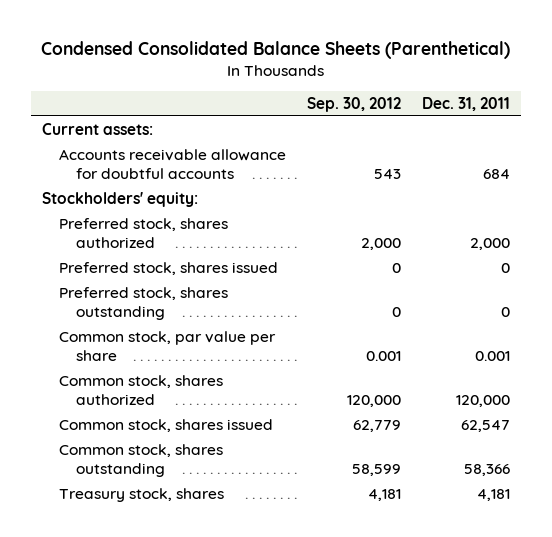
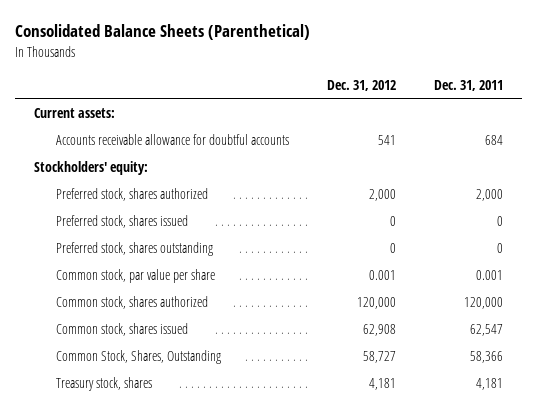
[41,41,511,60] Condensed Consolidated Balance Sheets (Parenthetical) -> [15,24,311,41] Consolidated Balance Sheets (Parenthetical)
[307,96,402,112] Sep. 30, 2012 -> none
none -> [327,79,397,91] Dec. 31, 2012
[59,443,224,478] Common stock, shares outstanding -> [56,349,222,364] Common Stock, Shares, Outstanding

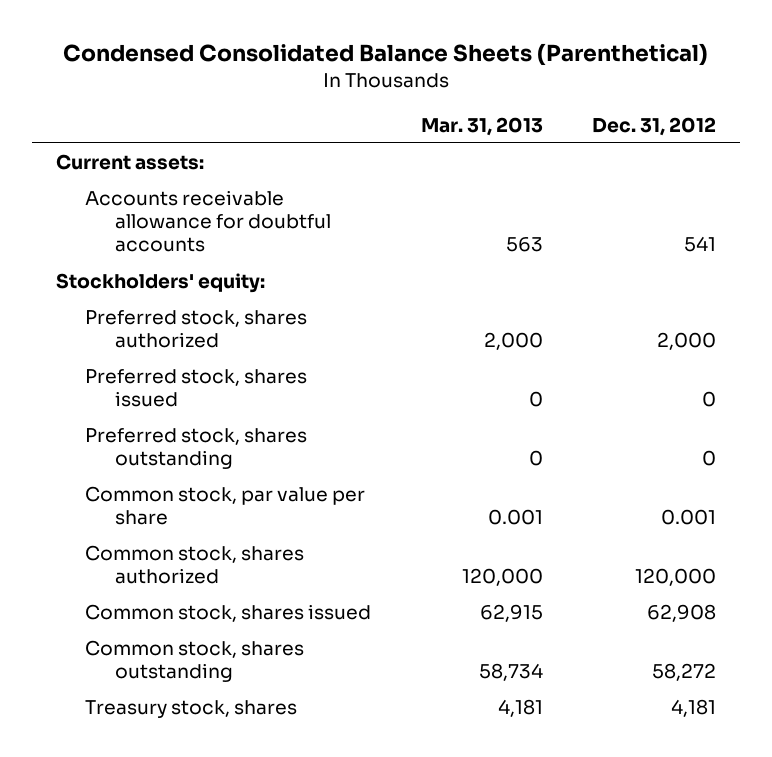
[15,24,311,41] Consolidated Balance Sheets (Parenthetical) -> [62,43,708,67] Condensed Consolidated Balance Sheets (Parenthetical)
[434,79,504,91] Dec. 31, 2011 -> none
none -> [420,116,543,136] Mar. 31, 2013
[56,349,222,364] Common Stock, Shares, Outstanding -> [85,640,305,683] Common stock, shares outstanding
[363,350,397,363] 58,727 -> [651,663,716,682] 58,272

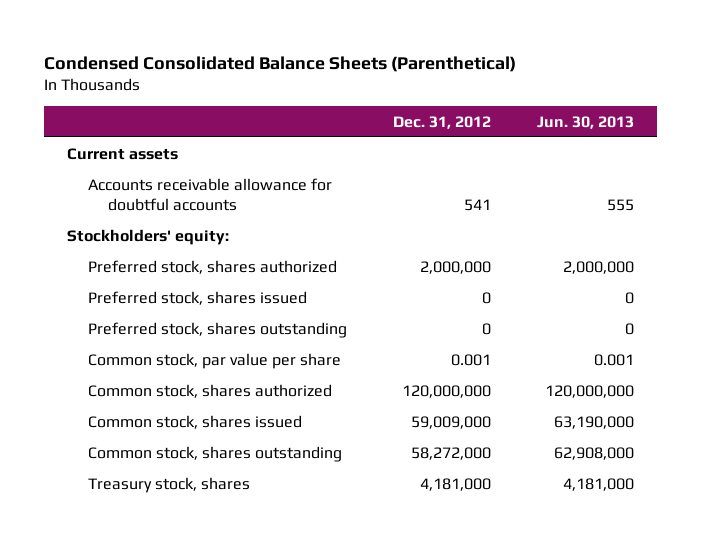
[420,116,543,136] Mar. 31, 2013 -> none
none -> [536,115,634,129] Jun. 30, 2013
[56,154,205,171] Current assets: -> [67,147,179,160] Current assets
[656,332,716,351] 2,000 -> [419,260,491,274] 2,000,000
[634,568,716,587] 120,000 -> [401,384,491,398] 120,000,000
[646,604,716,623] 62,908 -> [410,415,491,429] 59,009,000
[651,663,716,682] 58,272 -> [410,446,491,460] 58,272,000
[670,699,716,718] 4,181 -> [419,477,491,491] 4,181,000

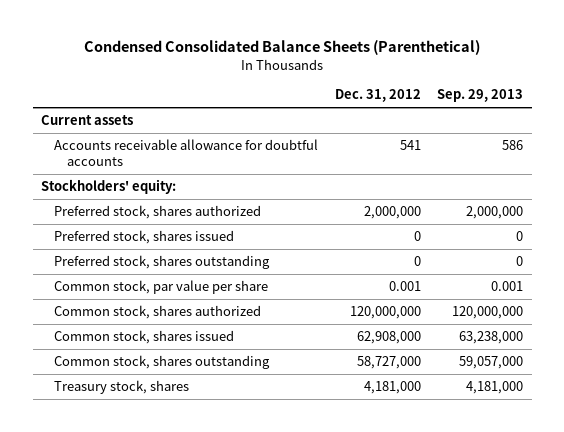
[536,115,634,129] Jun. 30, 2013 -> none
none -> [437,89,524,103] Sep. 29, 2013
[410,415,491,429] 59,009,000 -> [356,330,421,344] 62,908,000
[410,446,491,460] 58,272,000 -> [356,355,421,369] 58,727,000

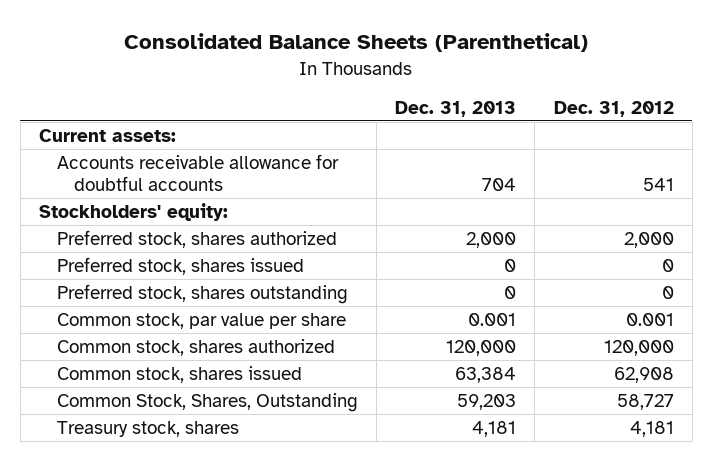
[84,40,481,56] Condensed Consolidated Balance Sheets (Parenthetical) -> [124,33,589,53] Consolidated Balance Sheets (Parenthetical)
[437,89,524,103] Sep. 29, 2013 -> none
none -> [395,100,517,117] Dec. 31, 2013
[41,114,134,125] Current assets -> [39,128,177,142] Current assets:
[363,205,421,219] 2,000,000 -> [623,231,674,248] 2,000
[349,305,421,319] 120,000,000 -> [603,339,674,356] 120,000
[356,330,421,344] 62,908,000 -> [613,366,674,383] 62,908
[54,354,271,369] Common stock, shares outstanding -> [56,392,358,412] Common Stock, Shares, Outstanding
[356,355,421,369] 58,727,000 -> [616,393,674,410] 58,727
[363,380,421,394] 4,181,000 -> [629,420,674,437] 4,181

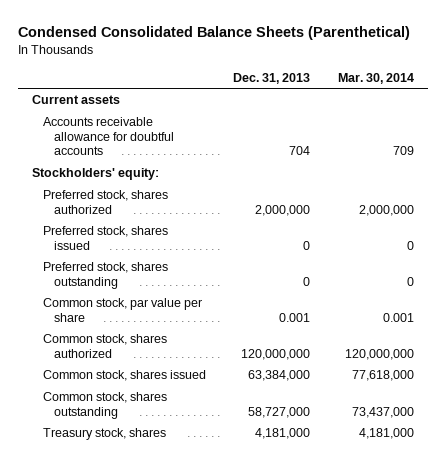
[124,33,589,53] Consolidated Balance Sheets (Parenthetical) -> [17,26,410,41] Condensed Consolidated Balance Sheets (Parenthetical)
[553,100,674,117] Dec. 31, 2012 -> none
none -> [337,72,414,84] Mar. 30, 2014
[39,128,177,142] Current assets: -> [31,95,120,105] Current assets
[466,231,517,248] 2,000 -> [255,204,311,216] 2,000,000
[446,339,517,356] 120,000 -> [241,348,311,360] 120,000,000
[455,366,517,383] 63,384 -> [248,370,311,382] 63,384,000
[56,392,358,412] Common Stock, Shares, Outstanding -> [42,392,167,419] Common stock, shares outstanding
[457,393,517,410] 59,203 -> [248,406,311,418] 58,727,000
[472,420,517,437] 4,181 -> [255,428,311,440] 4,181,000

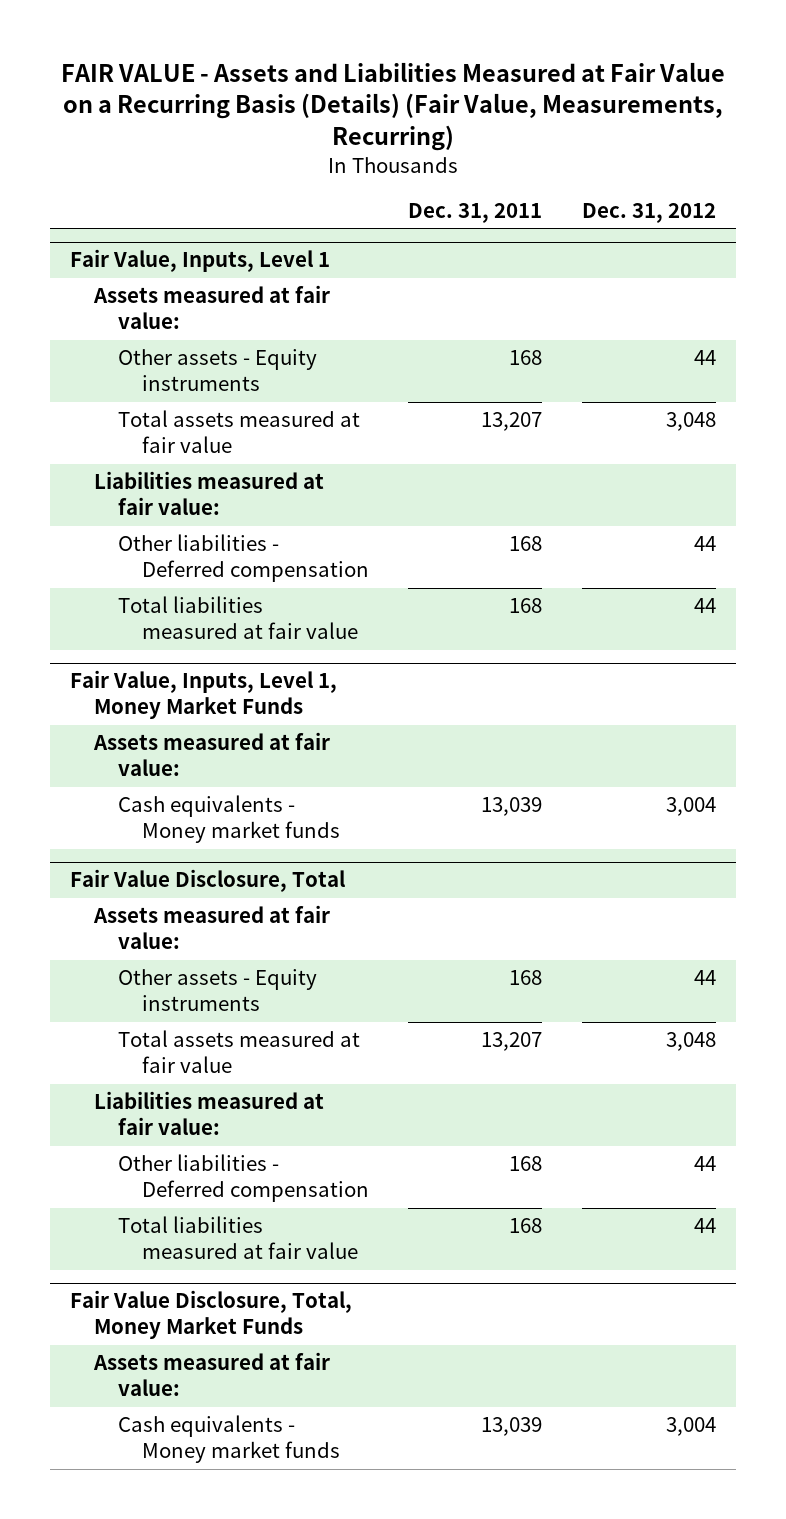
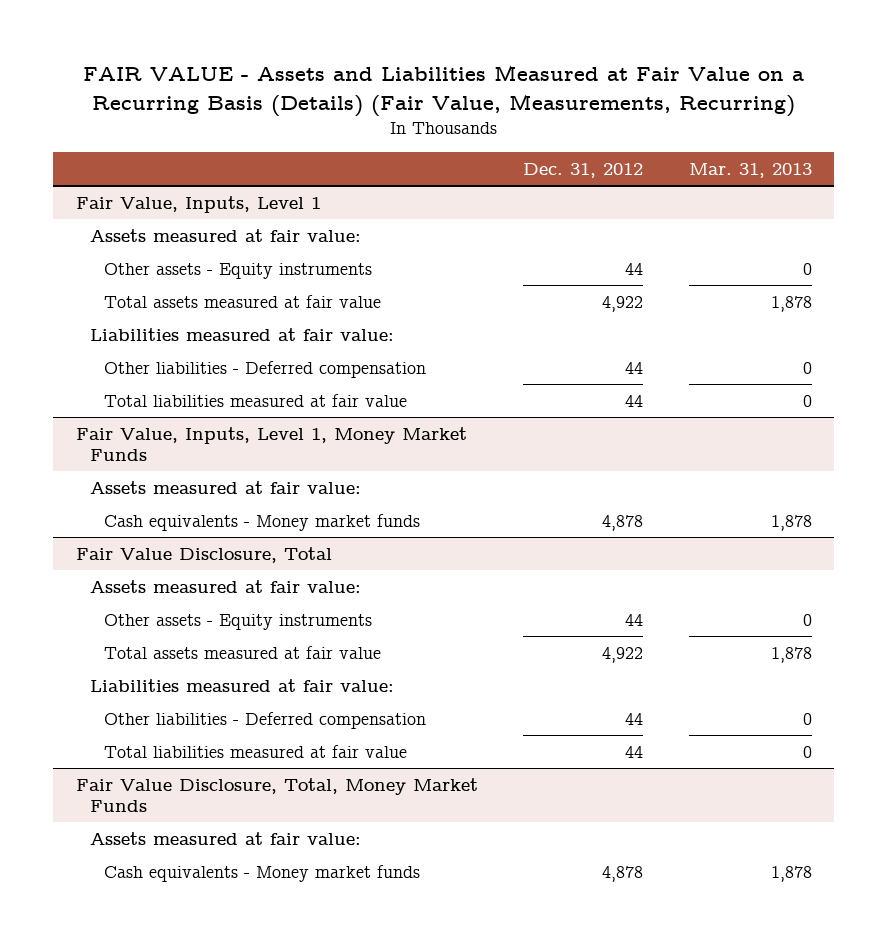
[408,203,543,224] Dec. 31, 2011 -> none
none -> [688,162,812,178] Mar. 31, 2013
[665,412,716,432] 3,048 -> [602,295,644,312] 4,922
[665,797,716,817] 3,004 -> [602,514,644,531] 4,878
[665,1032,716,1052] 3,048 -> [602,646,644,663] 4,922
[665,1417,716,1437] 3,004 -> [602,865,644,882] 4,878

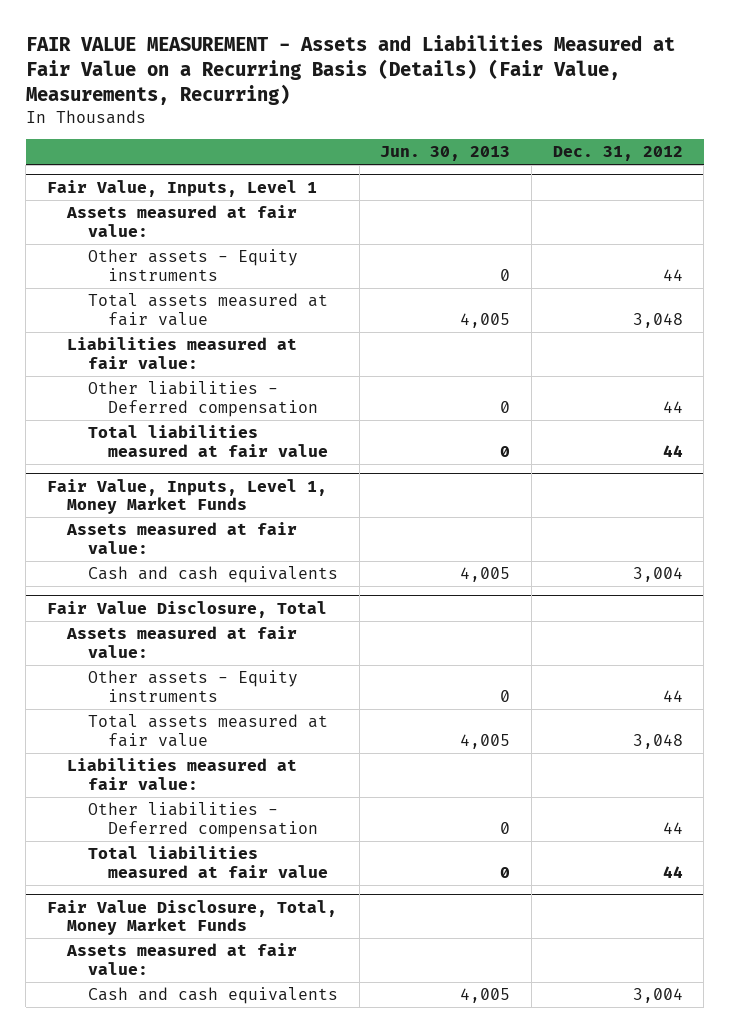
[82,65,804,117] FAIR VALUE - Assets and Liabilities Measured at Fair Value on a Recurring Basis (Details) (Fair Value, Measurements, Recurring) -> [25,34,675,105] FAIR VALUE MEASUREMENT - Assets and Liabilities Measured at Fair Value on a Recurring Basis (Details) (Fair Value, Measurements, Recurring)
[688,162,812,178] Mar. 31, 2013 -> none
none -> [380,146,511,162] Jun. 30, 2013
[602,295,644,312] 4,922 -> [632,312,683,328] 3,048
[104,513,421,531] Cash equivalents - Money market funds -> [87,566,338,584] Cash and cash equivalents
[602,514,644,531] 4,878 -> [632,567,683,583] 3,004
[602,646,644,663] 4,922 -> [632,733,683,749] 3,048
[104,864,421,882] Cash equivalents - Money market funds -> [87,987,338,1005] Cash and cash equivalents
[602,865,644,882] 4,878 -> [632,988,683,1004] 3,004

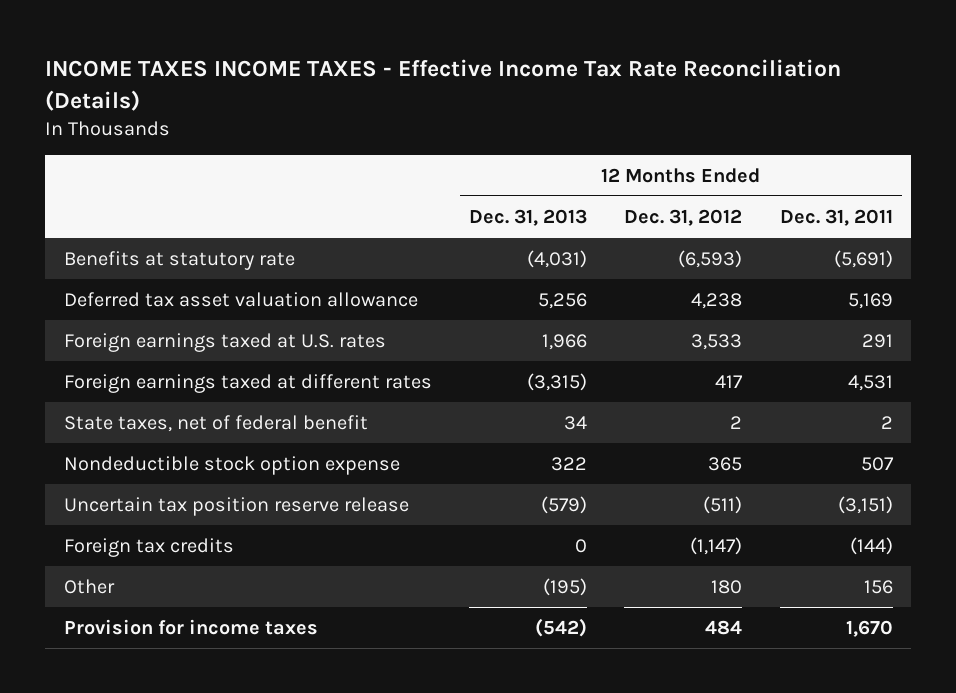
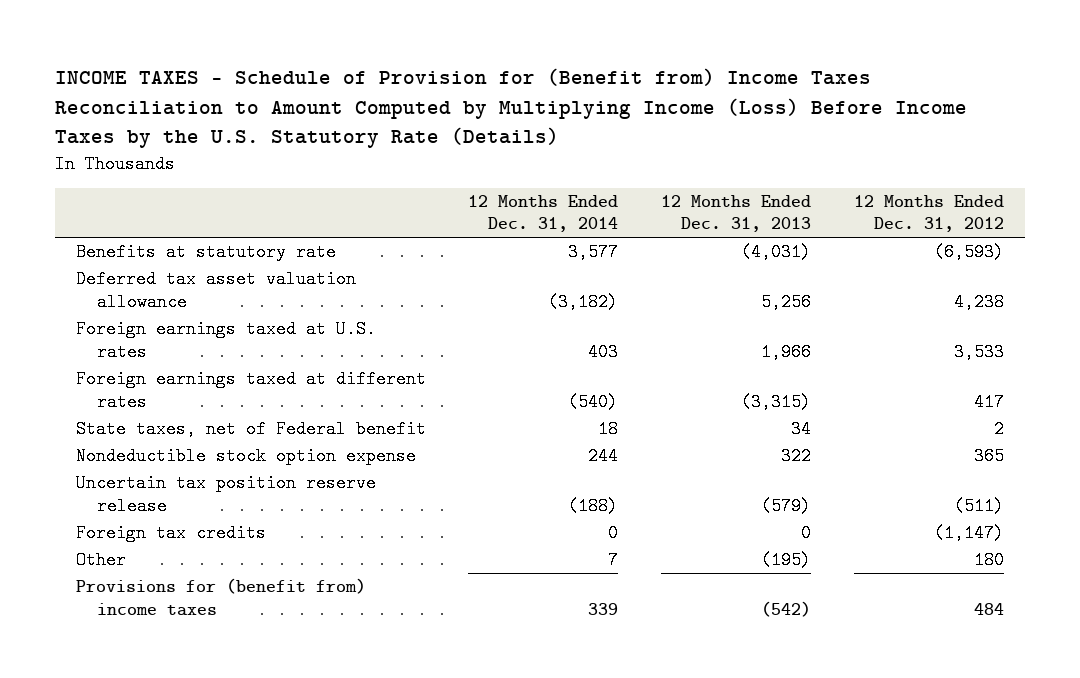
[45,59,842,111] INCOME TAXES INCOME TAXES - Effective Income Tax Rate Reconciliation (Details) -> [54,68,967,148] INCOME TAXES - Schedule of Provision for (Benefit from) Income Taxes Reconciliation to Amount Computed by Multiplying Income (Loss) Before Income Taxes by the U.S. Statutory Rate (Details)
[779,208,893,226] Dec. 31, 2011 -> none
none -> [468,194,619,233] 12 Months Ended Dec. 31, 2014
[63,414,368,432] State taxes, net of federal benefit -> [75,420,426,439] State taxes, net of Federal benefit
[63,618,318,635] Provision for income taxes -> [75,578,366,616] Provisions for (benefit from) income taxes

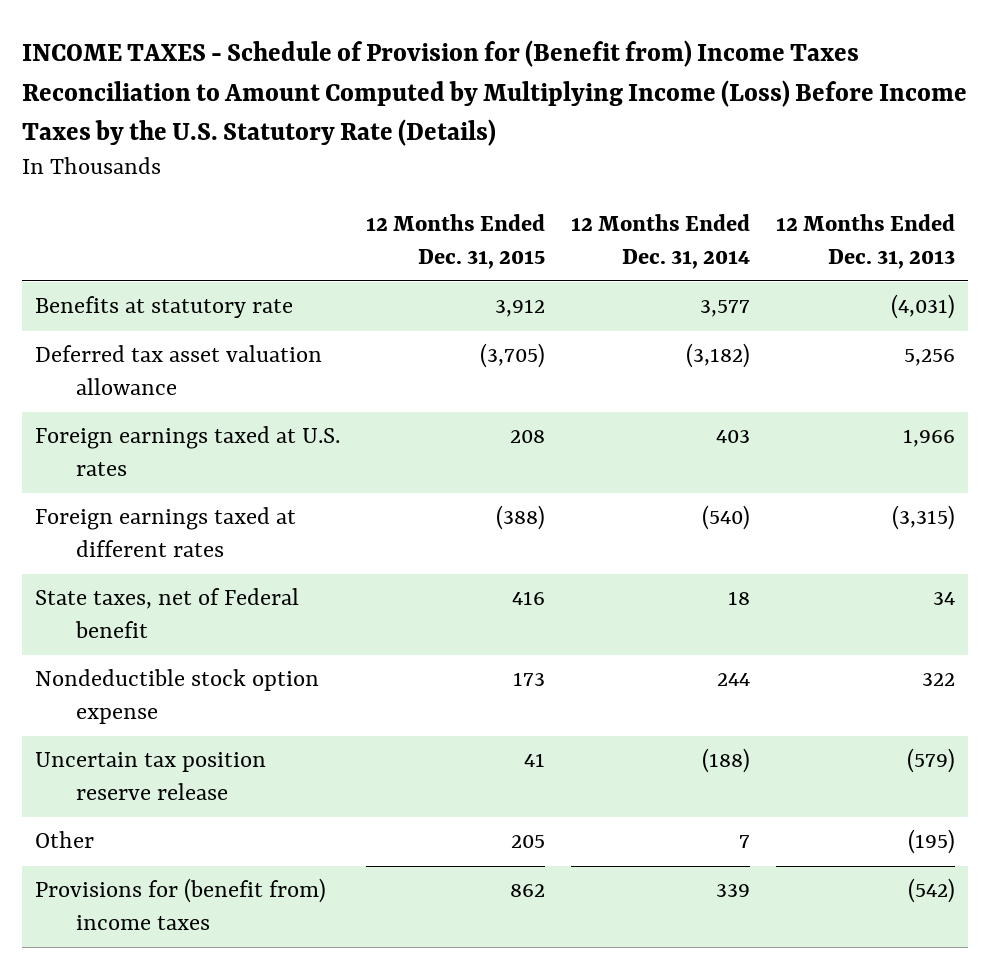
[853,194,1004,233] 12 Months Ended Dec. 31, 2012 -> none
none -> [366,214,546,269] 12 Months Ended Dec. 31, 2015
[75,524,266,543] Foreign tax credits -> none

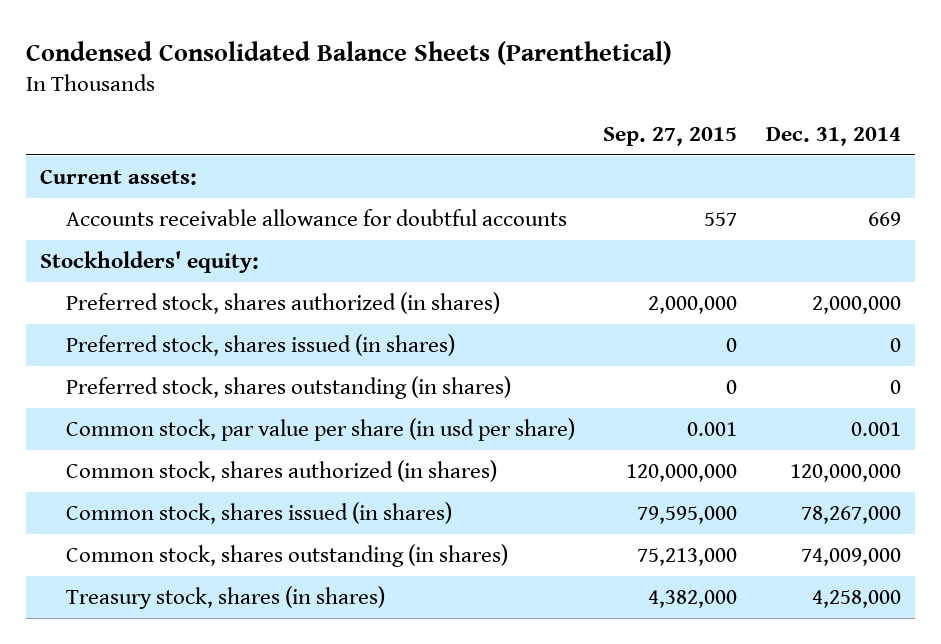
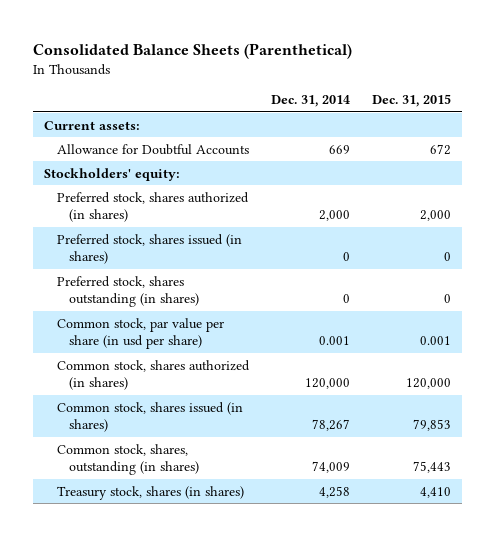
[25,40,672,65] Condensed Consolidated Balance Sheets (Parenthetical) -> [33,42,353,59] Consolidated Balance Sheets (Parenthetical)
[603,126,738,146] Sep. 27, 2015 -> none
none -> [372,94,452,108] Dec. 31, 2015
[65,208,567,226] Accounts receivable allowance for doubtful accounts -> [56,143,249,155] Allowance for Doubtful Accounts
[811,295,901,314] 2,000,000 -> [319,210,351,222] 2,000
[789,463,901,482] 120,000,000 -> [305,378,351,390] 120,000
[800,505,901,524] 78,267,000 -> [312,419,351,432] 78,267
[65,543,508,567] Common stock, shares outstanding (in shares) -> [56,443,200,476] Common stock, shares, outstanding (in shares)
[800,547,901,566] 74,009,000 -> [312,461,351,474] 74,009
[811,589,901,608] 4,258,000 -> [319,485,351,498] 4,258

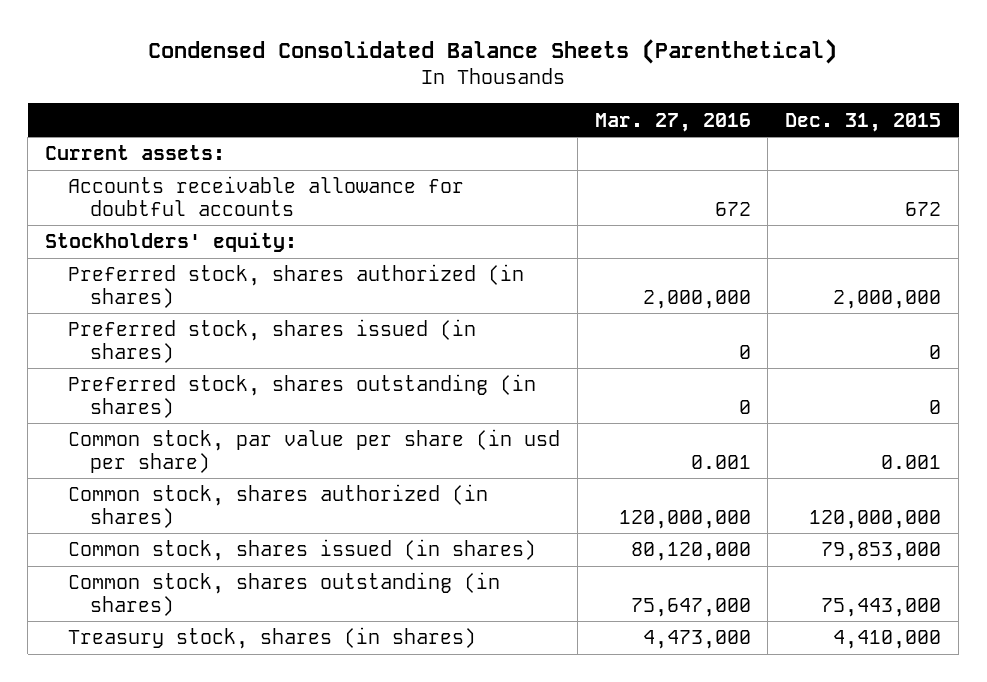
[33,42,353,59] Consolidated Balance Sheets (Parenthetical) -> [148,38,838,64] Condensed Consolidated Balance Sheets (Parenthetical)
[271,95,351,108] Dec. 31, 2014 -> none
none -> [594,112,751,132] Mar. 27, 2016
[56,143,249,155] Allowance for Doubtful Accounts -> [67,176,464,216] Accounts receivable allowance for doubtful accounts
[420,210,452,222] 2,000 -> [833,289,942,309] 2,000,000
[406,378,452,390] 120,000 -> [809,509,942,529] 120,000,000
[413,419,452,432] 79,853 -> [821,542,942,562] 79,853,000
[56,443,200,476] Common stock, shares, outstanding (in shares) -> [67,572,500,616] Common stock, shares outstanding (in shares)
[413,461,452,474] 75,443 -> [821,597,942,617] 75,443,000
[420,486,452,498] 4,410 -> [833,630,942,650] 4,410,000

